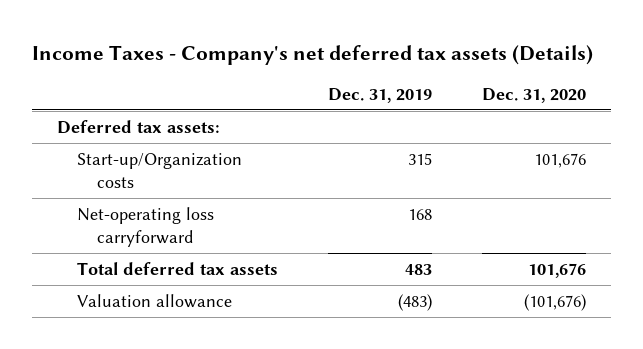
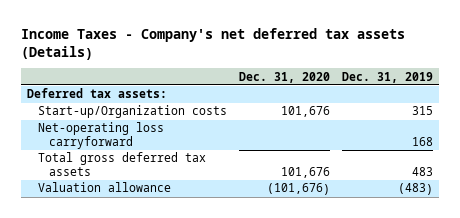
[76,261,278,275] Total deferred tax assets -> [37,152,206,176] Total gross deferred tax assets

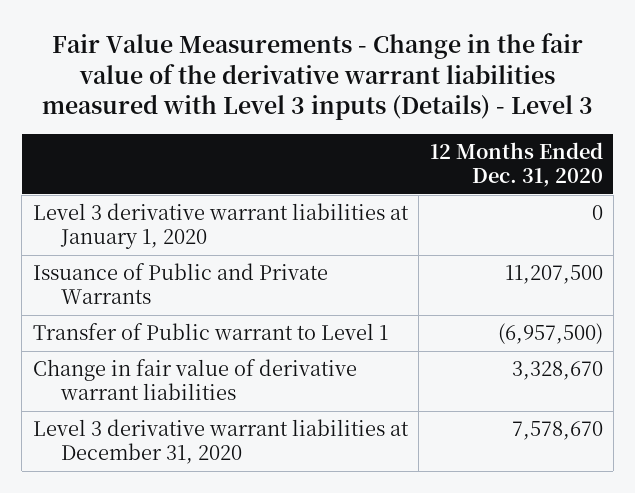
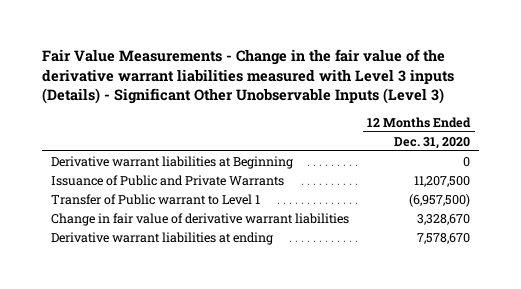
[41,32,593,121] Fair Value Measurements - Change in the fair value of the derivative warrant liabilities measured with Level 3 inputs (Details) - Level 3 -> [41,49,454,104] Fair Value Measurements - Change in the fair value of the derivative warrant liabilities measured with Level 3 inputs (Details) - Significant Other Unobservable Inputs (Level 3)
[32,203,409,249] Level 3 derivative warrant liabilities at January 1, 2020 -> [50,156,293,170] Derivative warrant liabilities at Beginning
[32,419,409,464] Level 3 derivative warrant liabilities at December 31, 2020 -> [50,232,273,246] Derivative warrant liabilities at ending

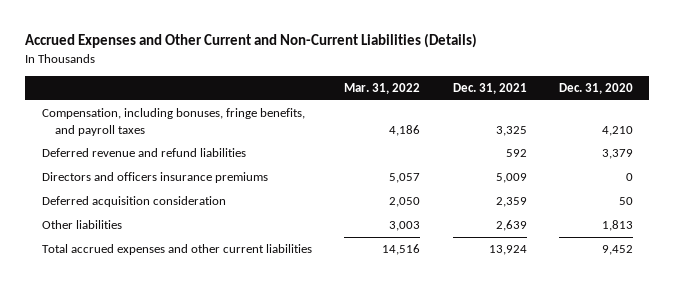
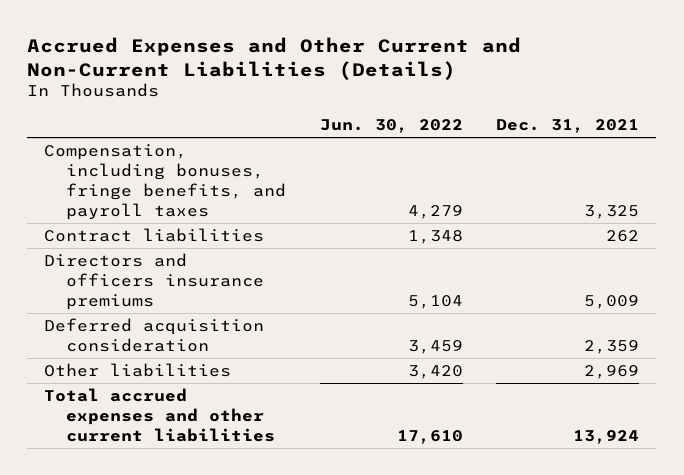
[344,82,421,94] Mar. 31, 2022 -> none
[558,82,633,94] Dec. 31, 2020 -> none
none -> [319,118,463,133] Jun. 30, 2022
[41,148,246,158] Deferred revenue and refund liabilities -> none
none -> [44,228,265,243] Contract liabilities
[495,220,527,232] 2,639 -> [584,365,640,380] 2,969

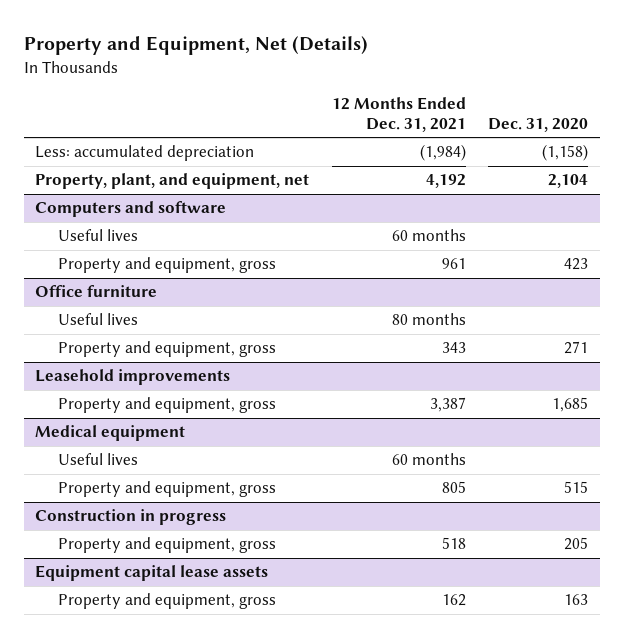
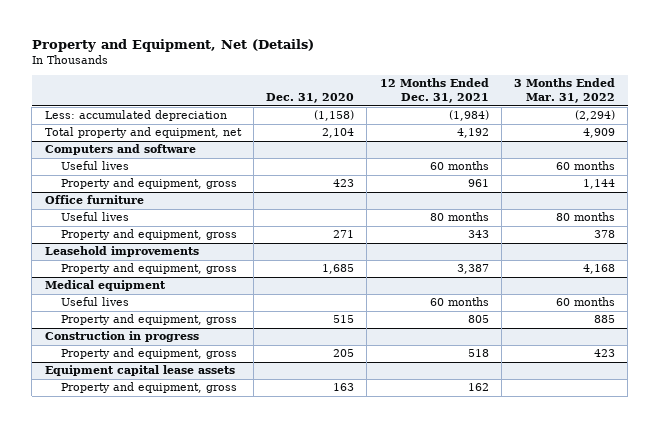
none -> [514,78,616,104] 3 Months Ended Mar. 31, 2022
[35,173,310,190] Property, plant, and equipment, net -> [44,127,242,139] Total property and equipment, net

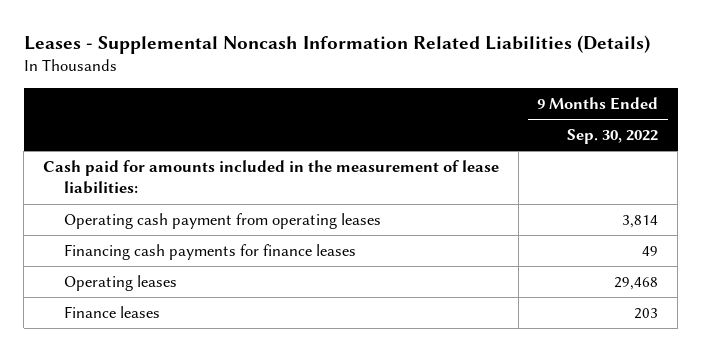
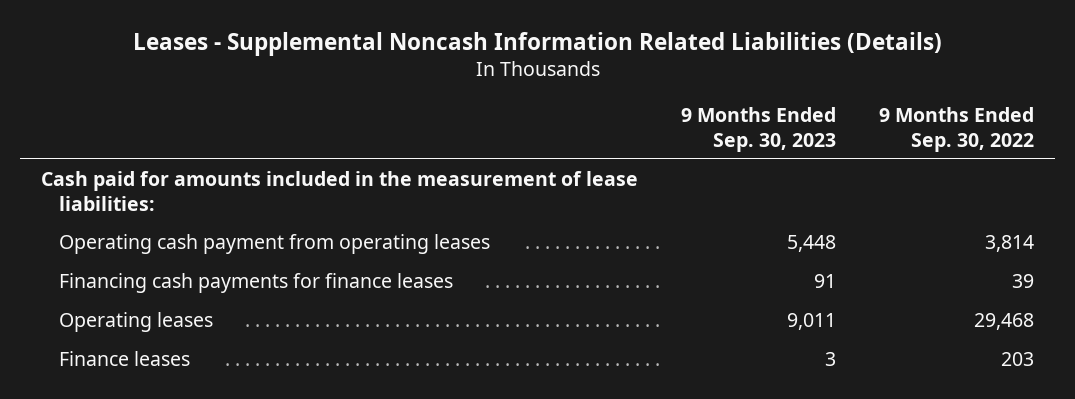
none -> [681,107,837,152] 9 Months Ended Sep. 30, 2023
[642,245,659,256] 49 -> [1011,274,1034,289] 39

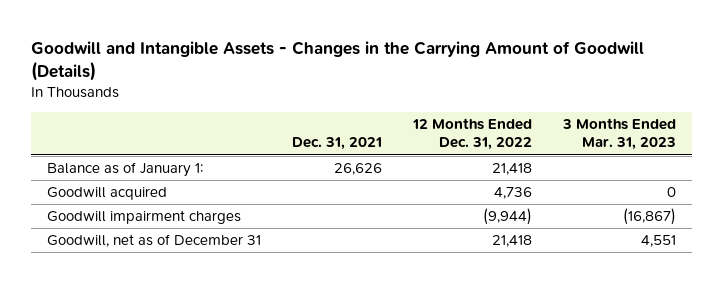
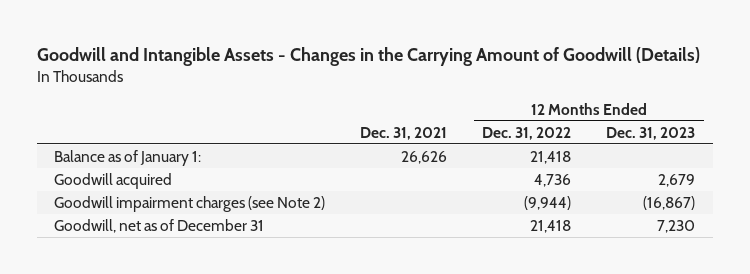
[562,117,677,151] 3 Months Ended Mar. 31, 2023 -> none
none -> [606,126,696,140] Dec. 31, 2023
[46,210,241,225] Goodwill impairment charges -> [54,195,326,212] Goodwill impairment charges (see Note 2)

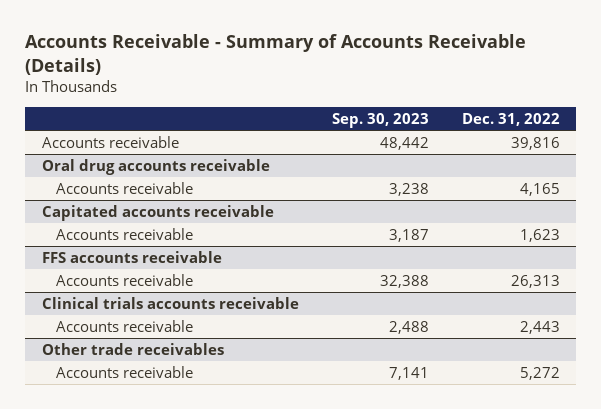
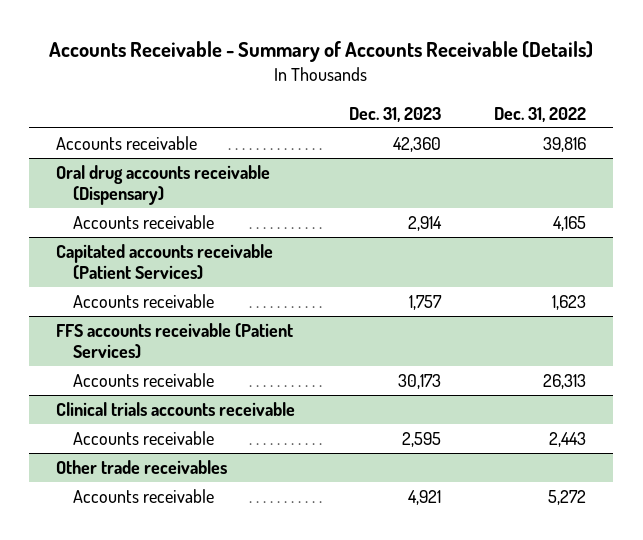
[331,112,429,128] Sep. 30, 2023 -> none
none -> [348,107,441,123] Dec. 31, 2023
[41,158,270,175] Oral drug accounts receivable -> [56,164,271,206] Oral drug accounts receivable (Dispensary)
[41,204,274,221] Capitated accounts receivable -> [56,243,274,281] Capitated accounts receivable (Patient Services)
[41,250,222,263] FFS accounts receivable -> [56,322,294,360] FFS accounts receivable (Patient Services)

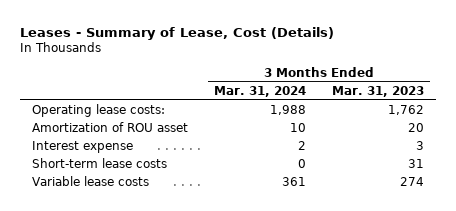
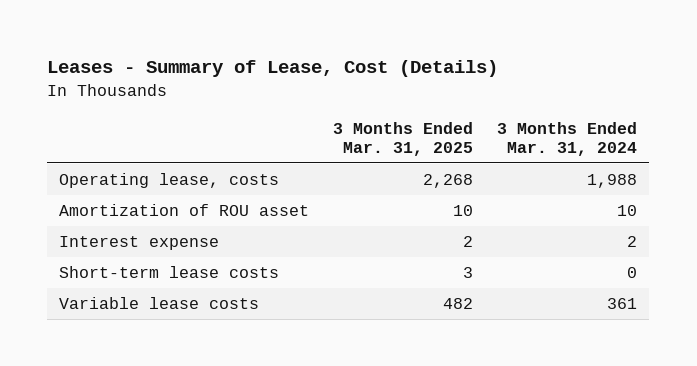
[331,85,424,97] Mar. 31, 2023 -> none
none -> [333,121,474,156] 3 Months Ended Mar. 31, 2025
[32,104,166,118] Operating lease costs: -> [59,173,280,189] Operating lease, costs

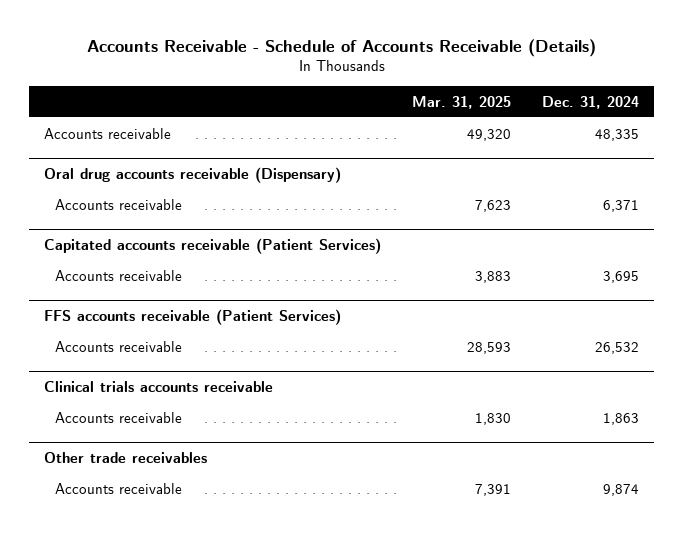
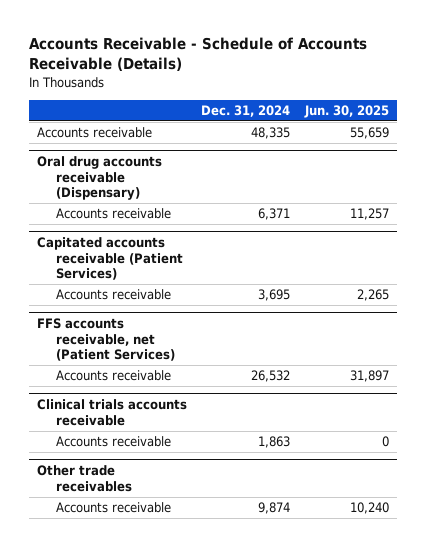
[412,95,512,109] Mar. 31, 2025 -> none
none -> [304,104,390,118] Jun. 30, 2025
[44,308,342,325] FFS accounts receivable (Patient Services) -> [36,318,176,362] FFS accounts receivable, net (Patient Services)

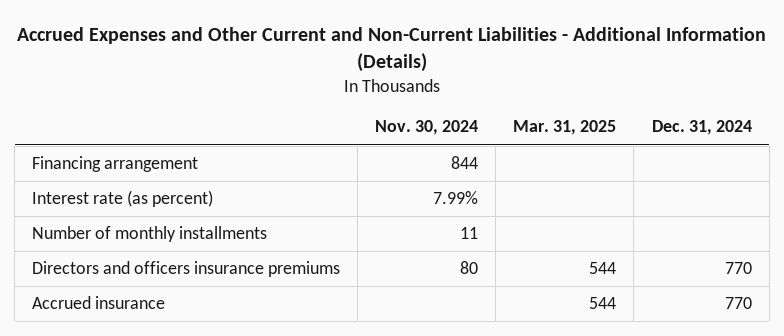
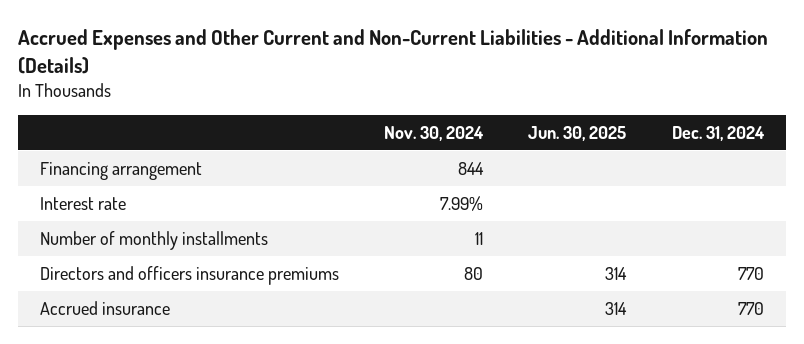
[513,120,617,136] Mar. 31, 2025 -> none
none -> [528,125,627,141] Jun. 30, 2025
[32,190,214,208] Interest rate (as percent) -> [40,196,127,210] Interest rate

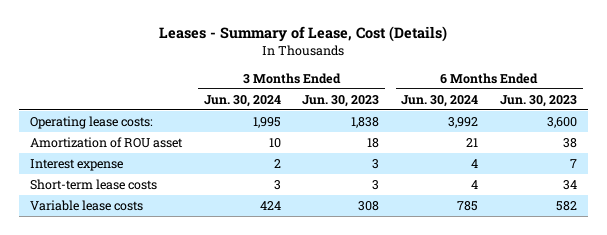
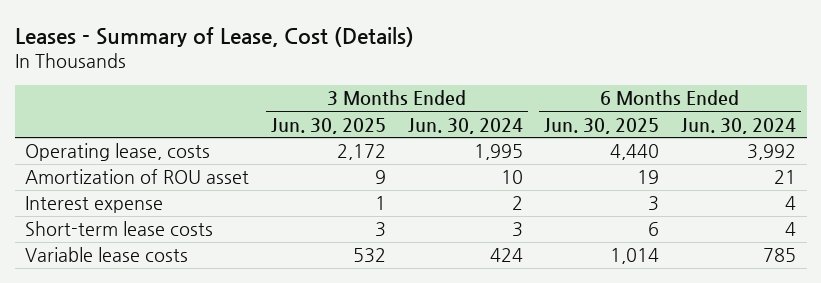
[302,94,380,107] Jun. 30, 2023 -> none
[500,94,578,107] Jun. 30, 2023 -> none
none -> [271,117,387,134] Jun. 30, 2025
none -> [544,117,660,134] Jun. 30, 2025
[29,116,153,130] Operating lease costs: -> [25,143,211,162] Operating lease, costs

